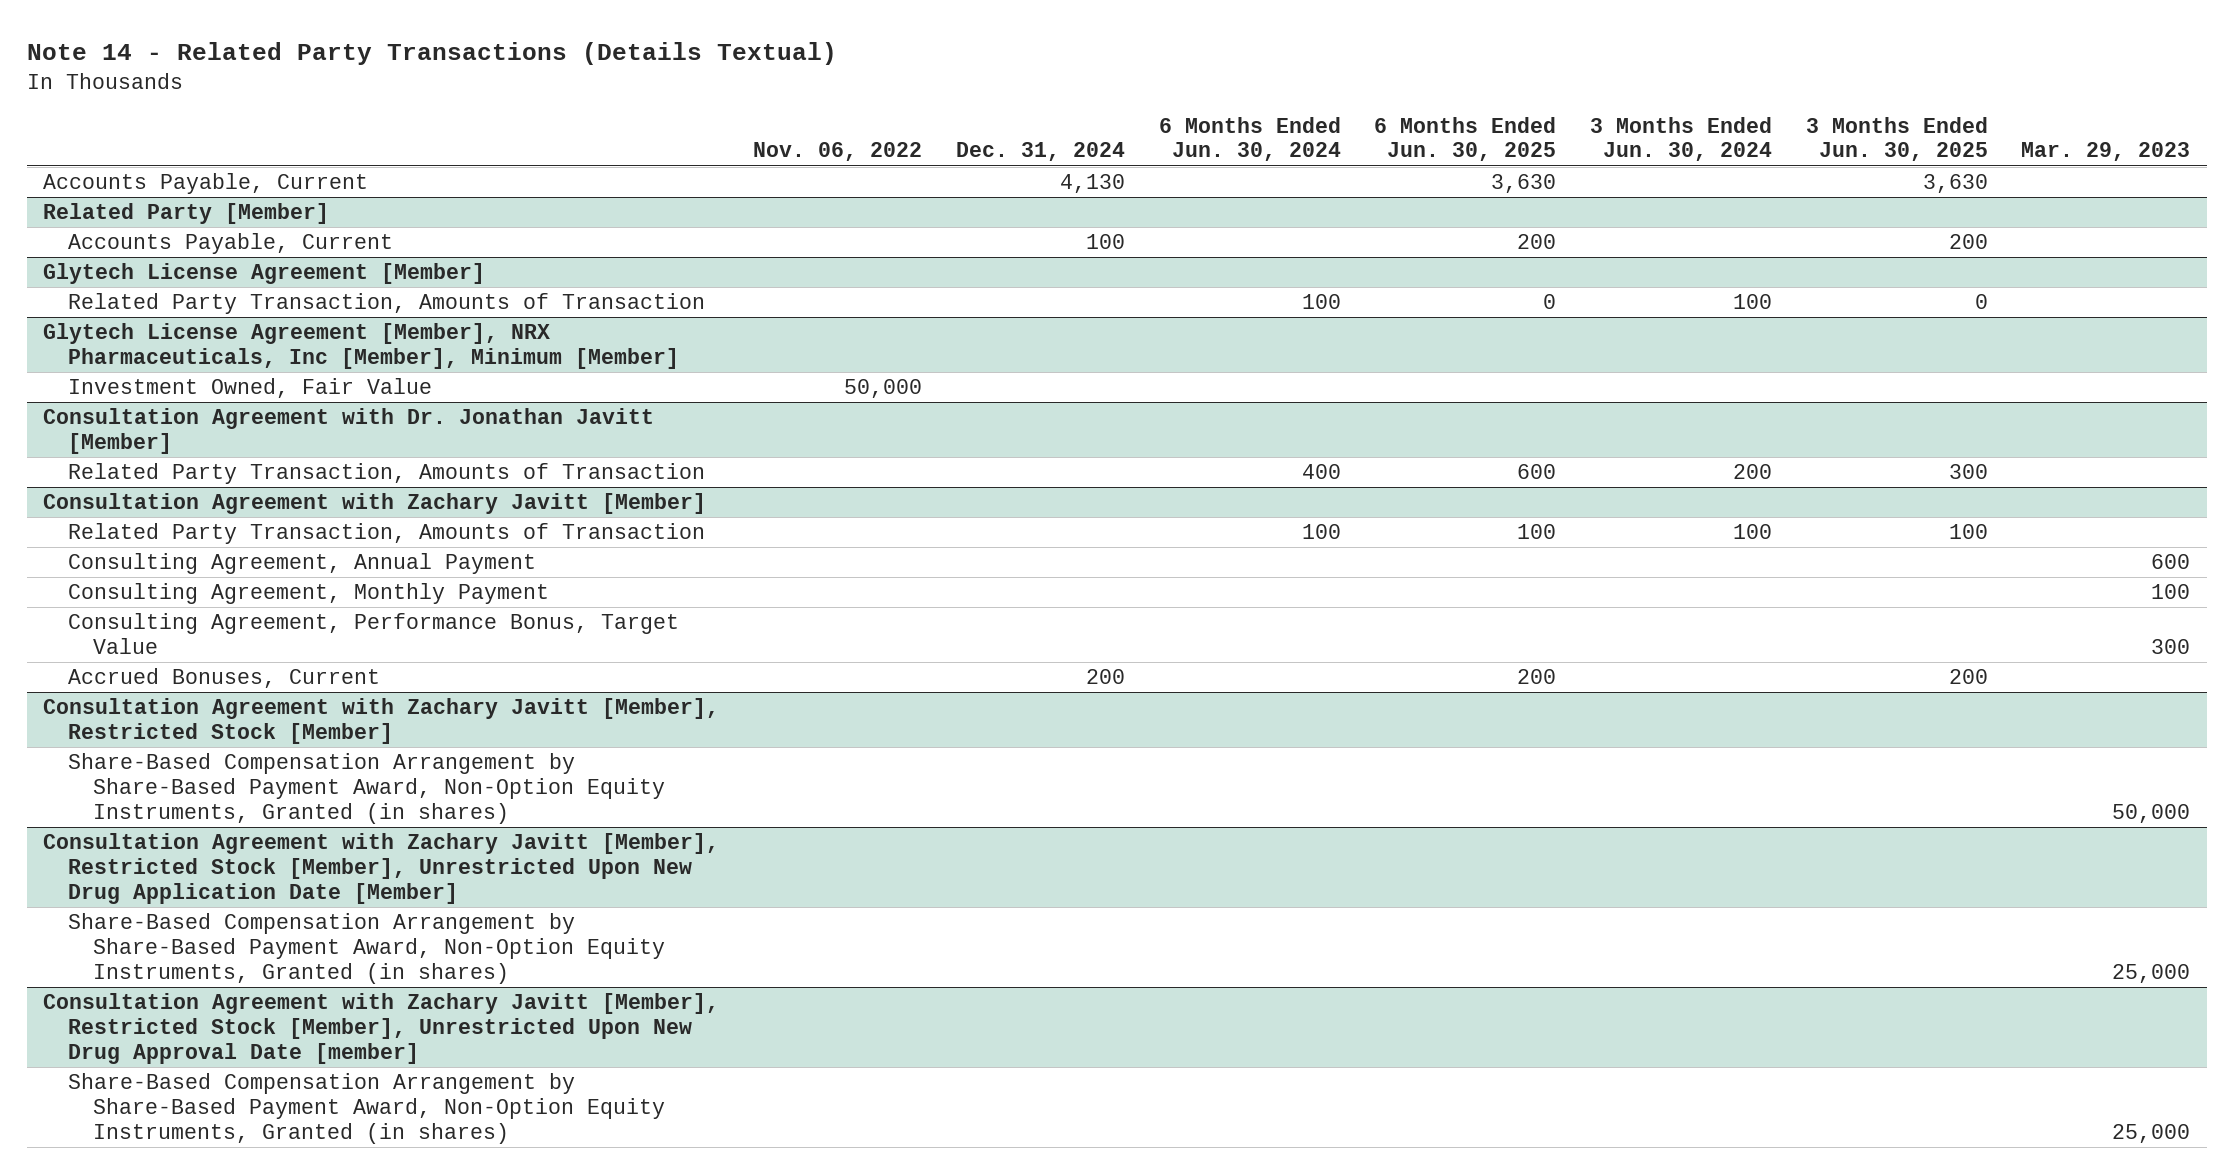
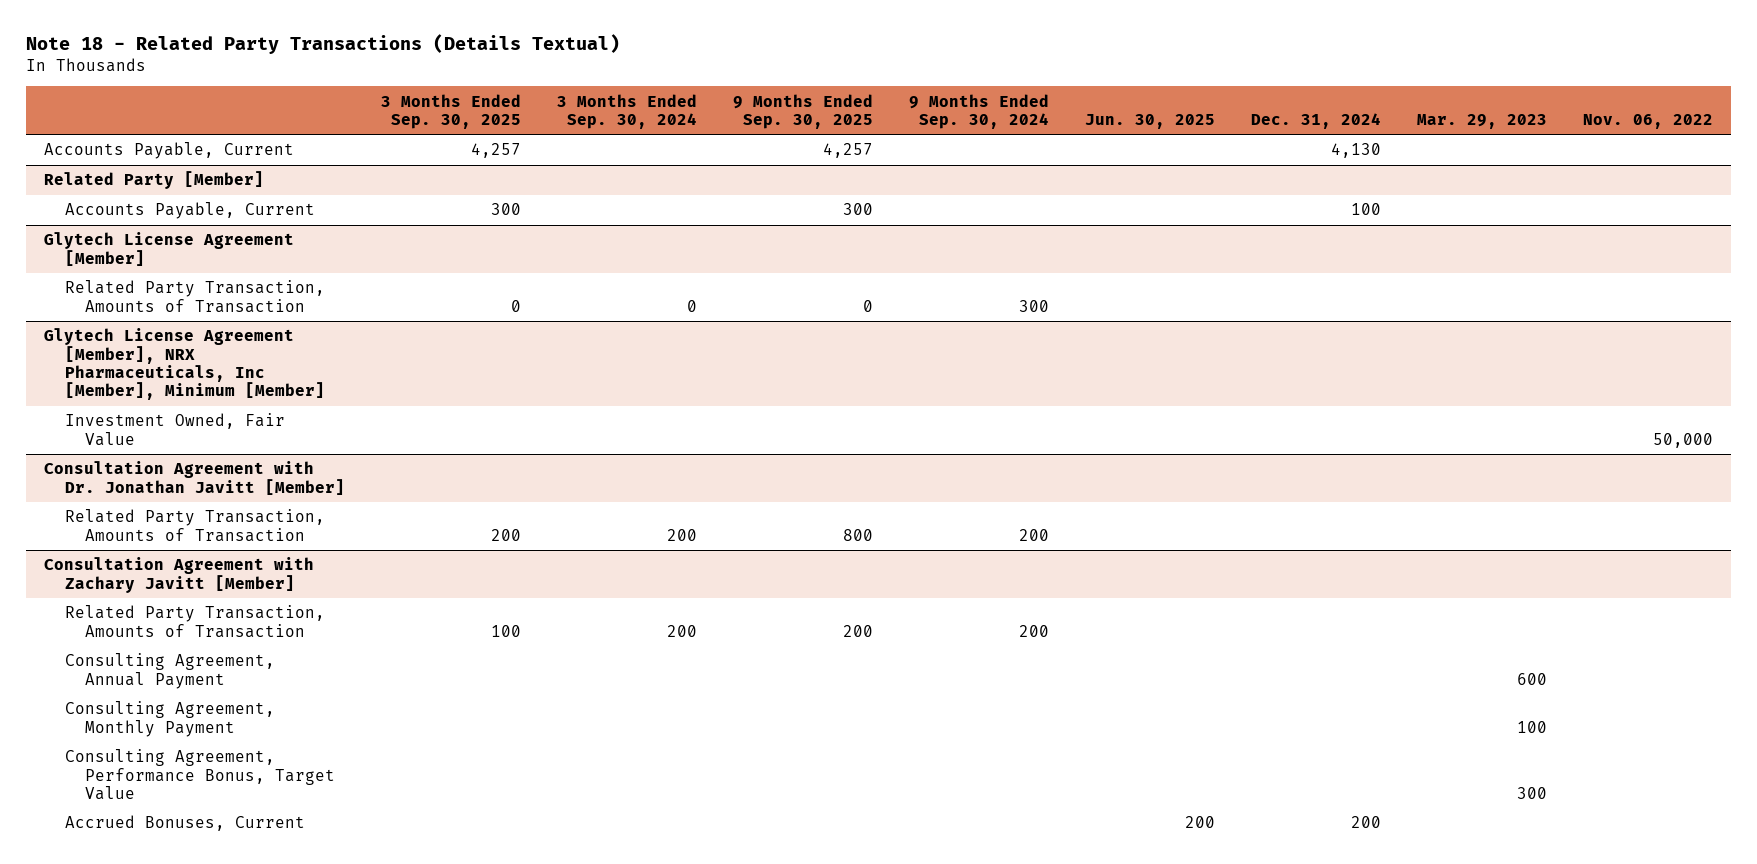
[26,41,837,65] Note 14 - Related Party Transactions (Details Textual) -> [25,33,620,54] Note 18 - Related Party Transactions (Details Textual)
[1158,116,1341,162] 6 Months Ended Jun. 30, 2024 -> none
[1374,116,1557,162] 6 Months Ended Jun. 30, 2025 -> none
[1590,116,1773,162] 3 Months Ended Jun. 30, 2024 -> none
[1805,116,1988,162] 3 Months Ended Jun. 30, 2025 -> none
none -> [380,93,521,129] 3 Months Ended Sep. 30, 2025
none -> [556,93,697,129] 3 Months Ended Sep. 30, 2024
none -> [732,93,873,129] 9 Months Ended Sep. 30, 2025
none -> [908,93,1049,129] 9 Months Ended Sep. 30, 2024
none -> [1084,113,1215,129] Jun. 30, 2025
[43,698,720,745] Consultation Agreement with Zachary Javitt [Member], Restricted Stock [Member] -> none
[68,753,665,824] Share-Based Compensation Arrangement by Share-Based Payment Award, Non-Option Equity Instruments, Granted (in shares) -> none
[43,833,720,904] Consultation Agreement with Zachary Javitt [Member], Restricted Stock [Member], Unrestricted Upon New Drug Application Date [Member] -> none
[68,913,665,984] Share-Based Compensation Arrangement by Share-Based Payment Award, Non-Option Equity Instruments, Granted (in shares) -> none
[43,993,720,1064] Consultation Agreement with Zachary Javitt [Member], Restricted Stock [Member], Unrestricted Upon New Drug Approval Date [member] -> none
[68,1073,665,1144] Share-Based Compensation Arrangement by Share-Based Payment Award, Non-Option Equity Instruments, Granted (in shares) -> none

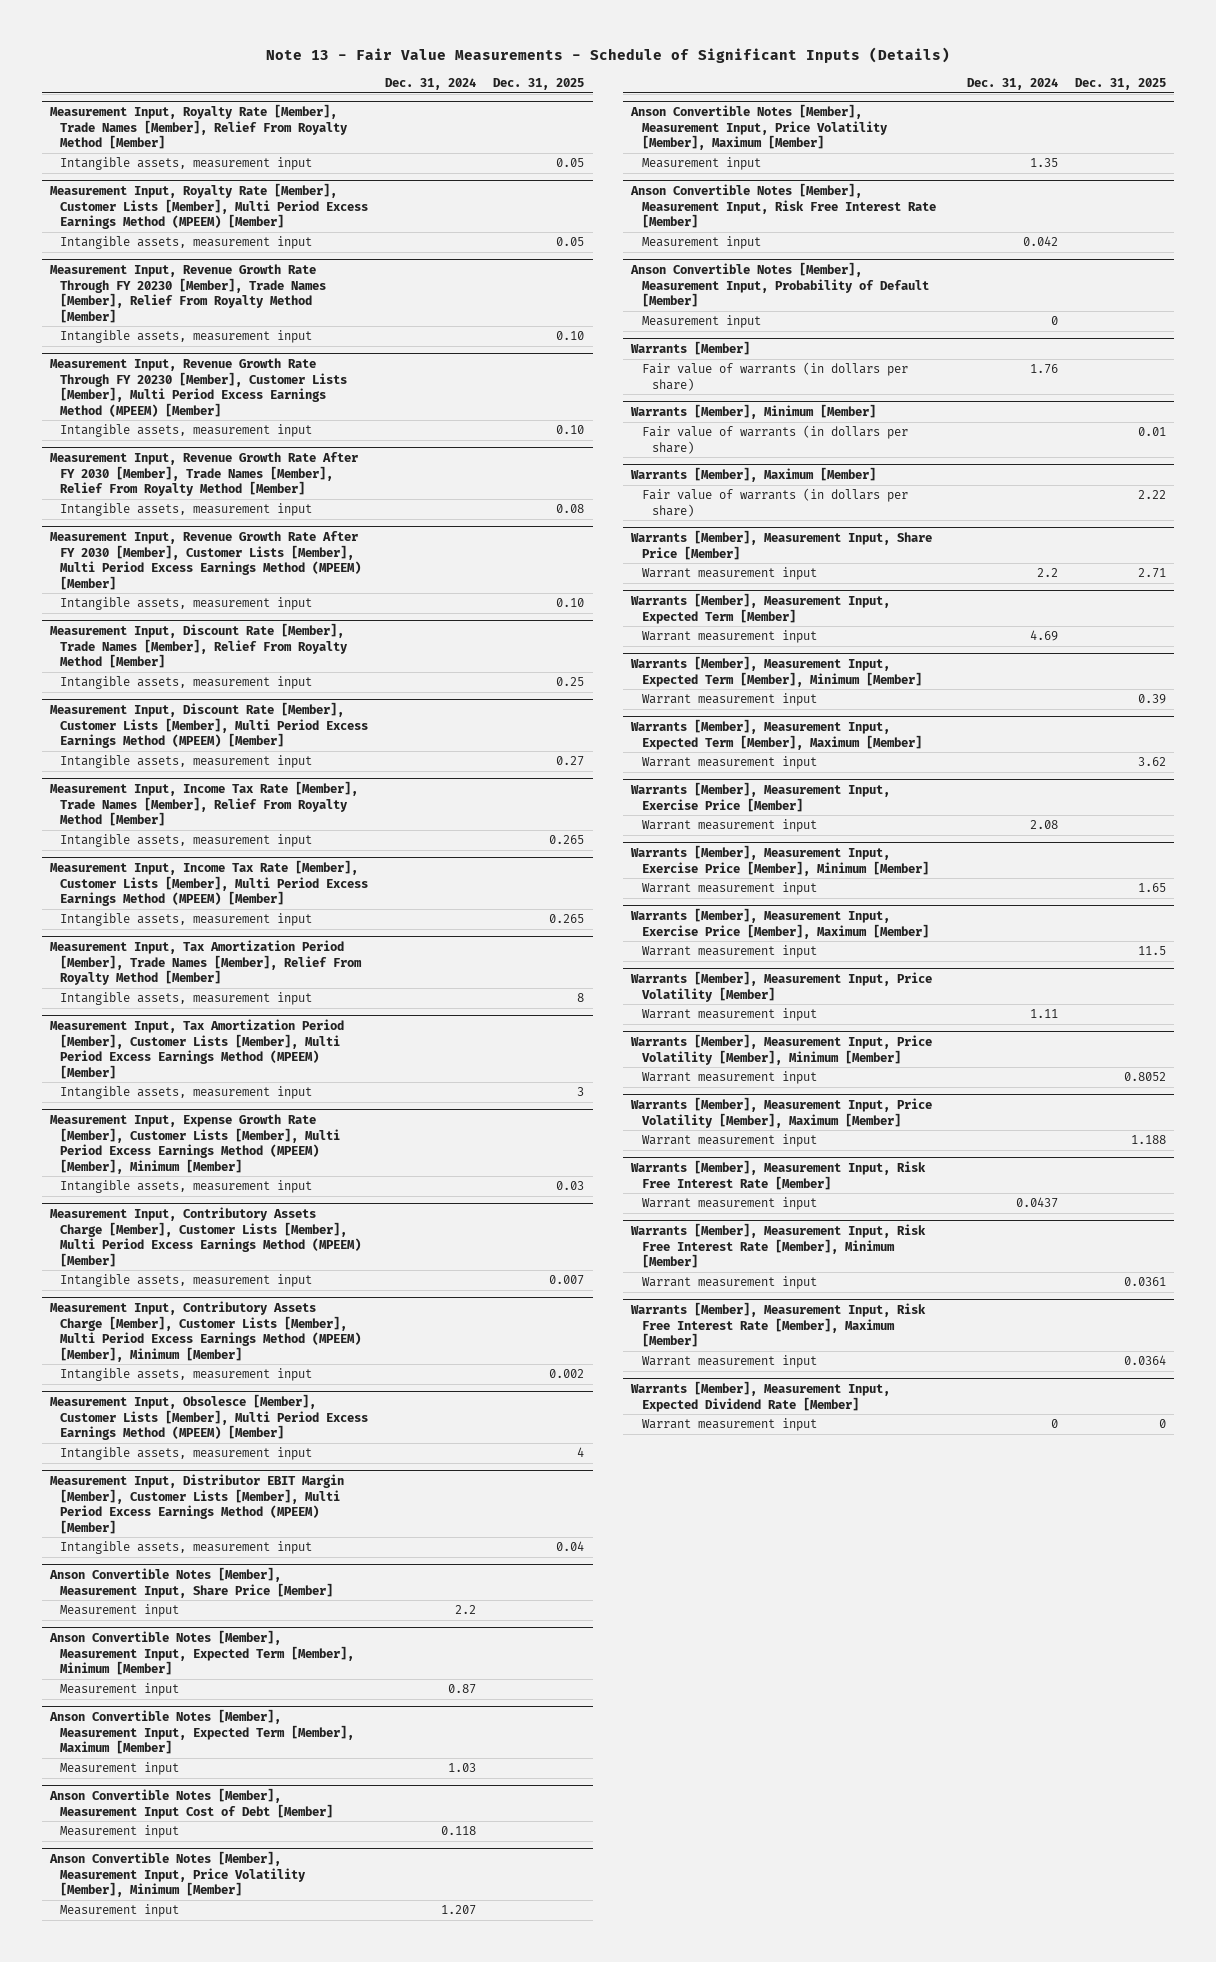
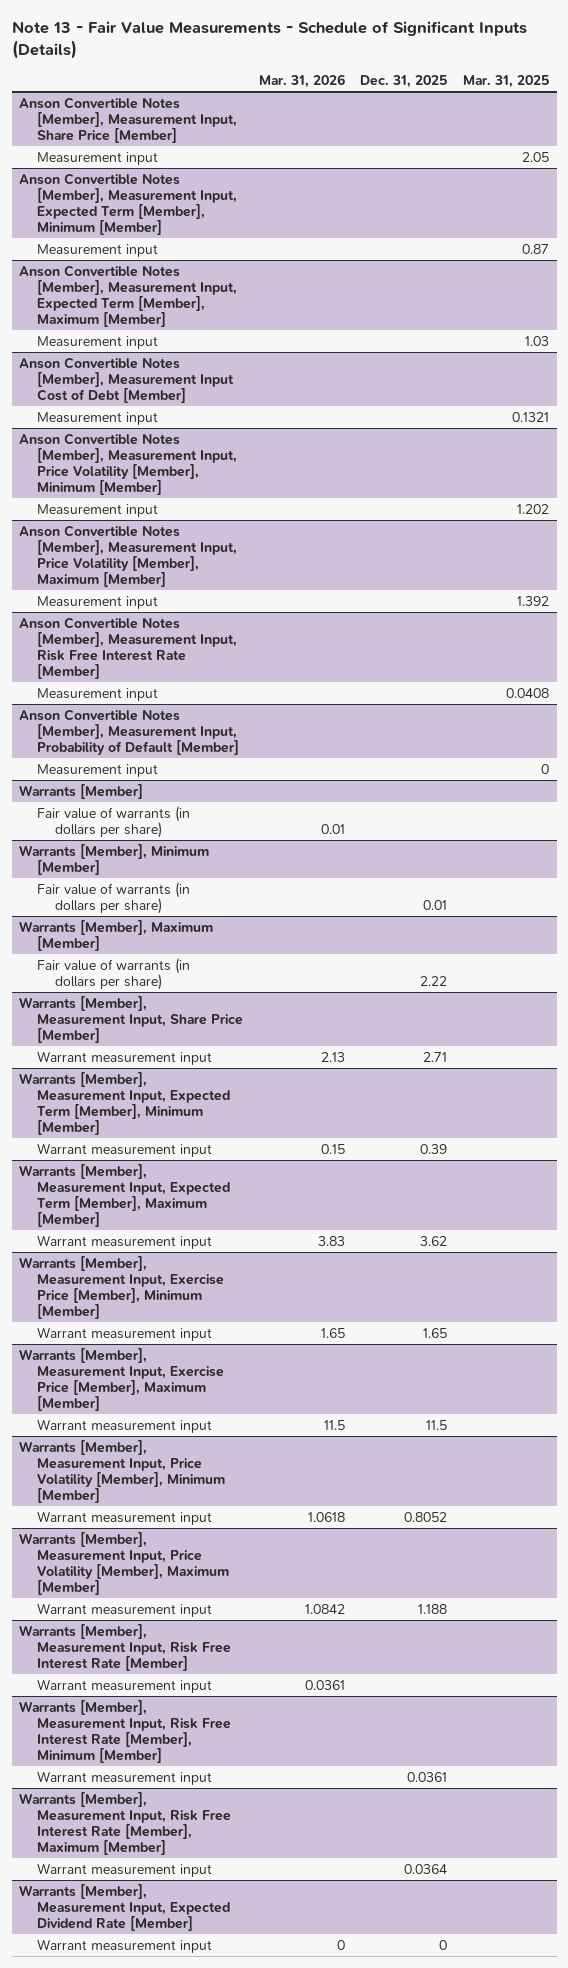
[385,77,477,90] Dec. 31, 2024 -> none
none -> [258,74,345,89] Mar. 31, 2026
none -> [462,75,549,89] Mar. 31, 2025
[50,103,349,150] Measurement Input, Royalty Rate [Member], Trade Names [Member], Relief From Royalty Method [Member] -> none
[60,157,313,171] Intangible assets, measurement input -> none
[50,182,369,230] Measurement Input, Royalty Rate [Member], Customer Lists [Member], Multi Period Excess Earnings Method (MPEEM) [Member] -> none
[60,236,313,250] Intangible assets, measurement input -> none
[50,263,327,323] Measurement Input, Revenue Growth Rate Through FY 20230 [Member], Trade Names [Member], Relief From Royalty Method [Member] -> none
[60,330,313,344] Intangible assets, measurement input -> none
[50,357,348,417] Measurement Input, Revenue Growth Rate Through FY 20230 [Member], Customer Lists [Member], Multi Period Excess Earnings Method (MPEEM) [Member] -> none
[60,424,313,438] Intangible assets, measurement input -> none
[50,451,359,497] Measurement Input, Revenue Growth Rate After FY 2030 [Member], Trade Names [Member], Relief From Royalty Method [Member] -> none
[60,503,313,517] Intangible assets, measurement input -> none
[50,530,362,590] Measurement Input, Revenue Growth Rate After FY 2030 [Member], Customer Lists [Member], Multi Period Excess Earnings Method (MPEEM) [Member] -> none
[60,597,313,611] Intangible assets, measurement input -> none
[50,622,349,669] Measurement Input, Discount Rate [Member], Trade Names [Member], Relief From Royalty Method [Member] -> none
[60,676,313,690] Intangible assets, measurement input -> none
[50,701,369,749] Measurement Input, Discount Rate [Member], Customer Lists [Member], Multi Period Excess Earnings Method (MPEEM) [Member] -> none
[60,755,313,769] Intangible assets, measurement input -> none
[50,780,359,827] Measurement Input, Income Tax Rate [Member], Trade Names [Member], Relief From Royalty Method [Member] -> none
[60,834,313,848] Intangible assets, measurement input -> none
[50,859,369,907] Measurement Input, Income Tax Rate [Member], Customer Lists [Member], Multi Period Excess Earnings Method (MPEEM) [Member] -> none
[60,913,313,927] Intangible assets, measurement input -> none
[50,939,363,986] Measurement Input, Tax Amortization Period [Member], Trade Names [Member], Relief From Royalty Method [Member] -> none
[60,992,313,1006] Intangible assets, measurement input -> none
[50,1018,345,1079] Measurement Input, Tax Amortization Period [Member], Customer Lists [Member], Multi Period Excess Earnings Method (MPEEM) [Member] -> none
[60,1086,313,1100] Intangible assets, measurement input -> none
[50,1113,341,1174] Measurement Input, Expense Growth Rate [Member], Customer Lists [Member], Multi Period Excess Earnings Method (MPEEM) [Member], Minimum [Member] -> none
[60,1180,313,1194] Intangible assets, measurement input -> none
[50,1206,362,1267] Measurement Input, Contributory Assets Charge [Member], Customer Lists [Member], Multi Period Excess Earnings Method (MPEEM) [Member] -> none
[60,1274,313,1288] Intangible assets, measurement input -> none
[50,1300,362,1362] Measurement Input, Contributory Assets Charge [Member], Customer Lists [Member], Multi Period Excess Earnings Method (MPEEM) [Member], Minimum [Member] -> none
[60,1368,313,1382] Intangible assets, measurement input -> none
[50,1393,369,1441] Measurement Input, Obsolesce [Member], Customer Lists [Member], Multi Period Excess Earnings Method (MPEEM) [Member] -> none
[60,1447,313,1461] Intangible assets, measurement input -> none
[50,1473,345,1534] Measurement Input, Distributor EBIT Margin [Member], Customer Lists [Member], Multi Period Excess Earnings Method (MPEEM) [Member] -> none
[60,1541,313,1555] Intangible assets, measurement input -> none
[630,592,891,624] Warrants [Member], Measurement Input, Expected Term [Member] -> none
[641,630,817,644] Warrant measurement input -> none
[630,781,891,812] Warrants [Member], Measurement Input, Exercise Price [Member] -> none
[641,819,817,833] Warrant measurement input -> none
[630,970,933,1002] Warrants [Member], Measurement Input, Price Volatility [Member] -> none
[641,1008,817,1022] Warrant measurement input -> none

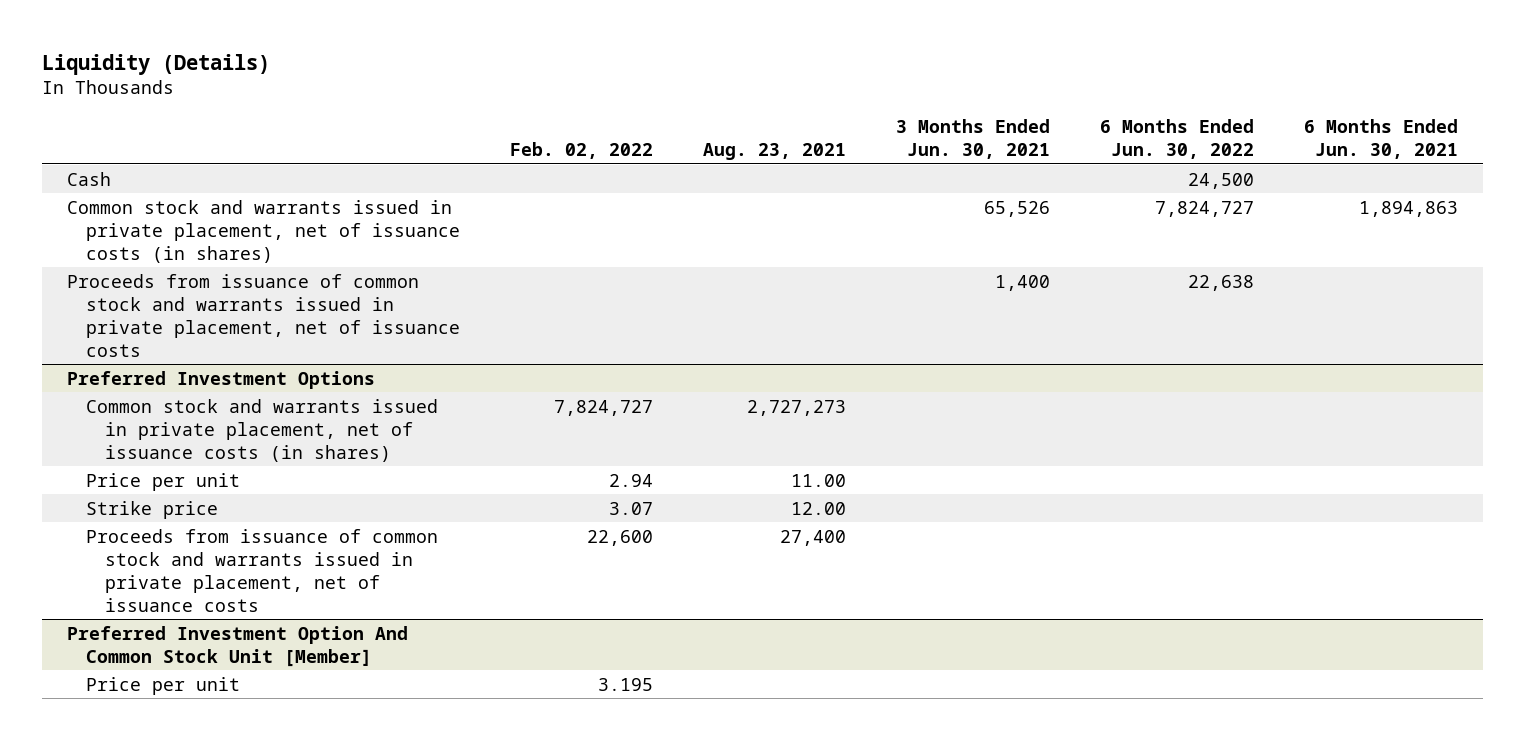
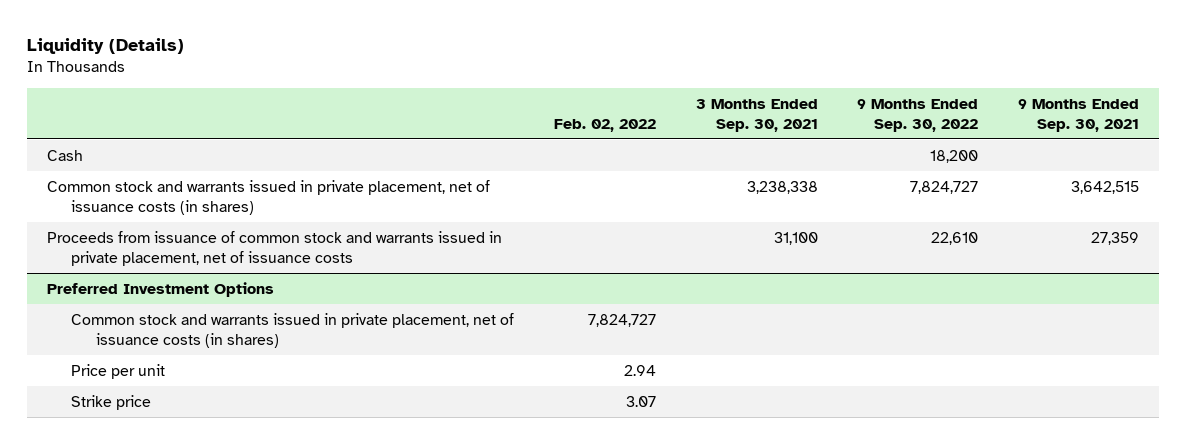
[703,143,847,161] Aug. 23, 2021 -> none
[896,119,1051,160] 3 Months Ended Jun. 30, 2021 -> none
[1100,119,1255,160] 6 Months Ended Jun. 30, 2022 -> none
[1304,119,1459,160] 6 Months Ended Jun. 30, 2021 -> none
none -> [695,98,818,132] 3 Months Ended Sep. 30, 2021
none -> [857,98,979,132] 9 Months Ended Sep. 30, 2022
none -> [1017,98,1139,132] 9 Months Ended Sep. 30, 2021
[85,528,438,612] Proceeds from issuance of common stock and warrants issued in private placement, net of issuance costs -> none
[67,625,409,667] Preferred Investment Option And Common Stock Unit [Member] -> none
[85,676,240,695] Price per unit -> none

